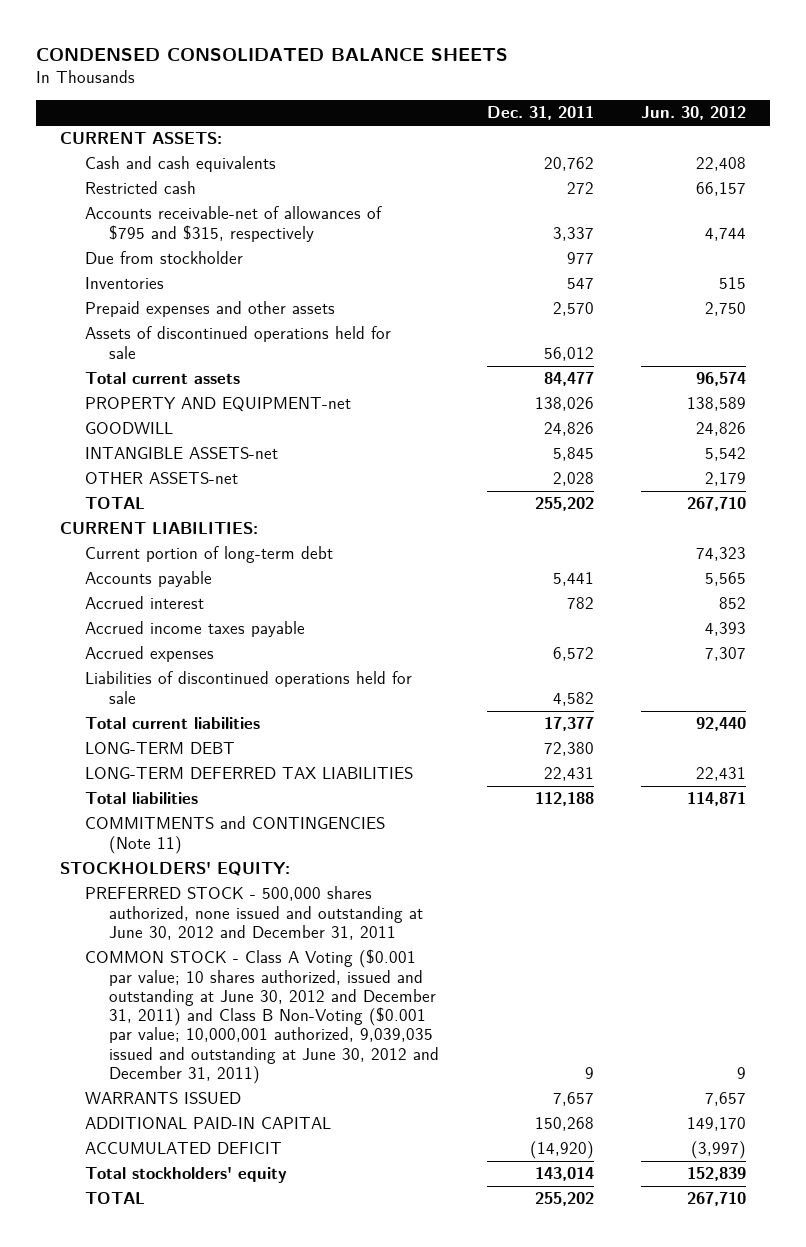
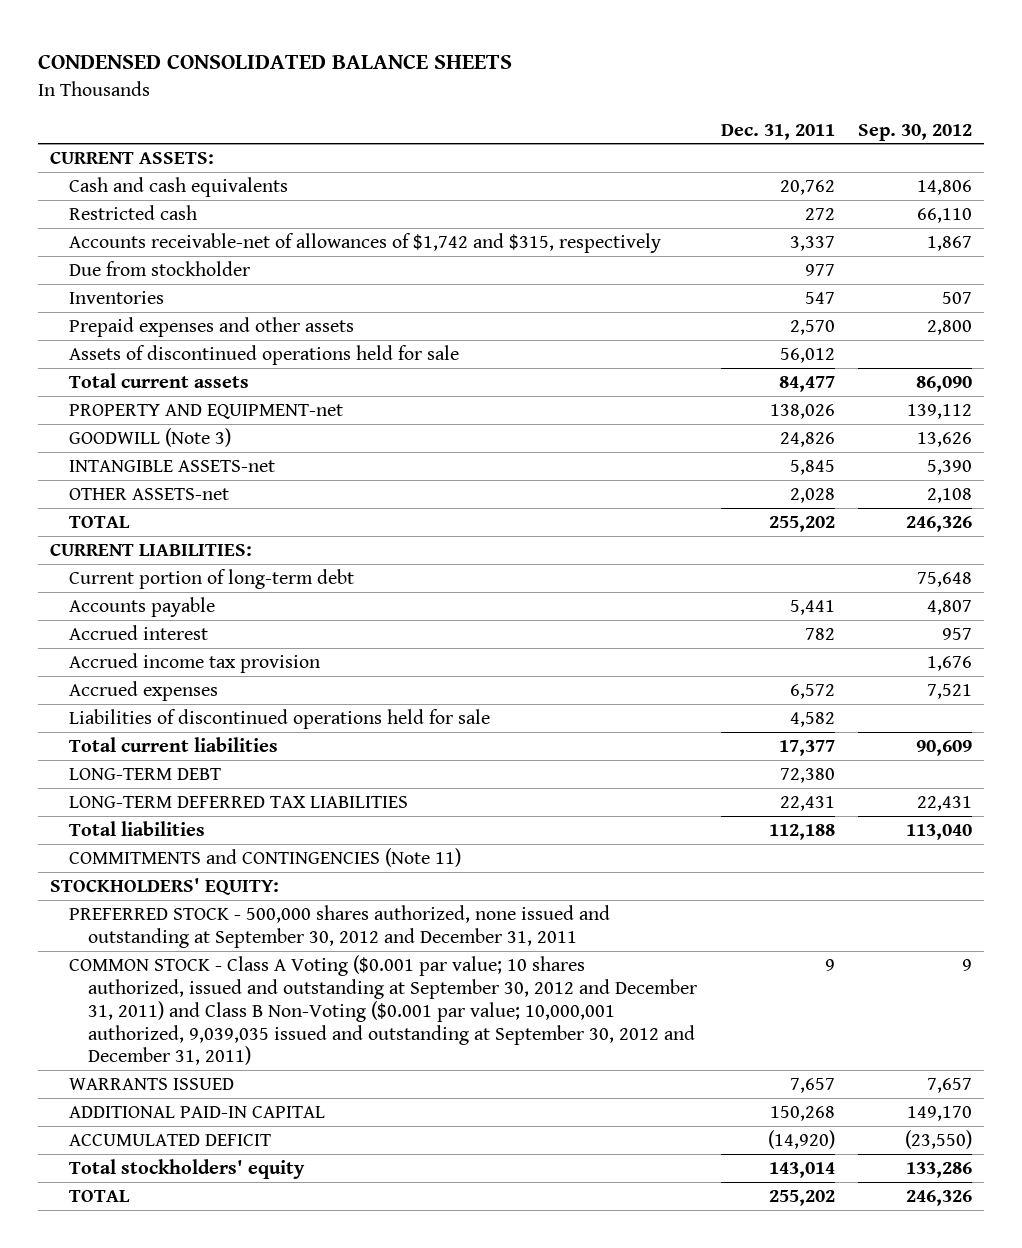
[641,106,747,121] Jun. 30, 2012 -> none
none -> [858,123,973,141] Sep. 30, 2012
[84,206,382,242] Accounts receivable-net of allowances of $795 and $315, respectively -> [69,233,662,254] Accounts receivable-net of allowances of $1,742 and $315, respectively
[84,422,173,435] GOODWILL -> [69,428,232,448] GOODWILL (Note 3)
[84,621,305,638] Accrued income taxes payable -> [69,653,321,674] Accrued income tax provision
[84,886,424,940] PREFERRED STOCK - 500,000 shares authorized, none issued and outstanding at June 30, 2012 and December 31, 2011 -> [69,905,611,948] PREFERRED STOCK - 500,000 shares authorized, none issued and outstanding at September 30, 2012 and December 31, 2011
[84,949,440,1084] COMMON STOCK - Class A Voting ($0.001 par value; 10 shares authorized, issued and outstanding at June 30, 2012 and December 31, 2011) and Class B Non-Voting ($0.001 par value; 10,000,001 authorized, 9,039,035 issued and outstanding at June 30, 2012 and December 31, 2011) -> [69,955,698,1066] COMMON STOCK - Class A Voting ($0.001 par value; 10 shares authorized, issued and outstanding at September 30, 2012 and December 31, 2011) and Class B Non-Voting ($0.001 par value; 10,000,001 authorized, 9,039,035 issued and outstanding at September 30, 2012 and December 31, 2011)

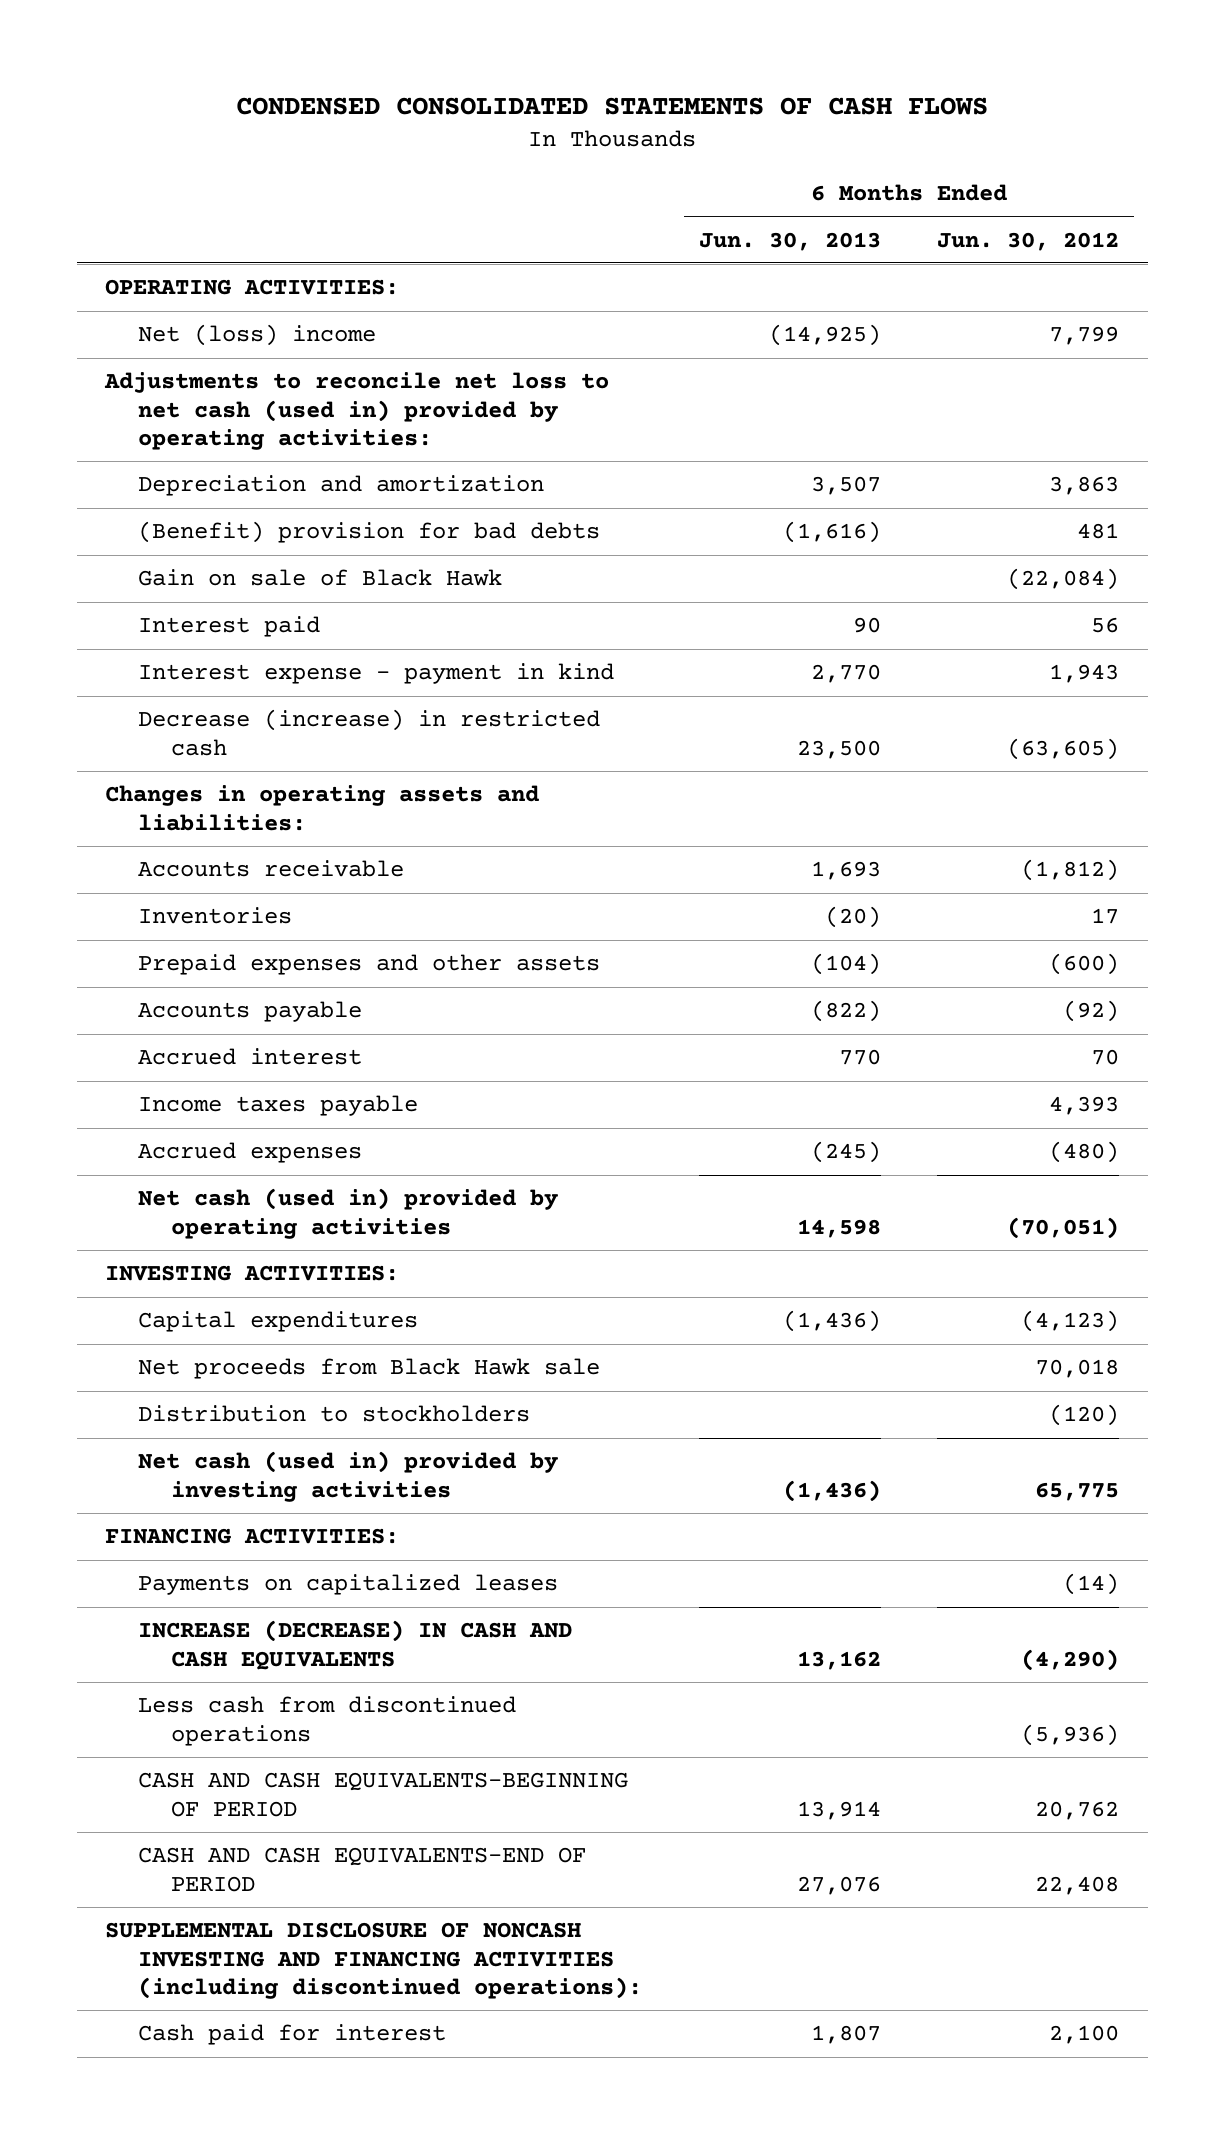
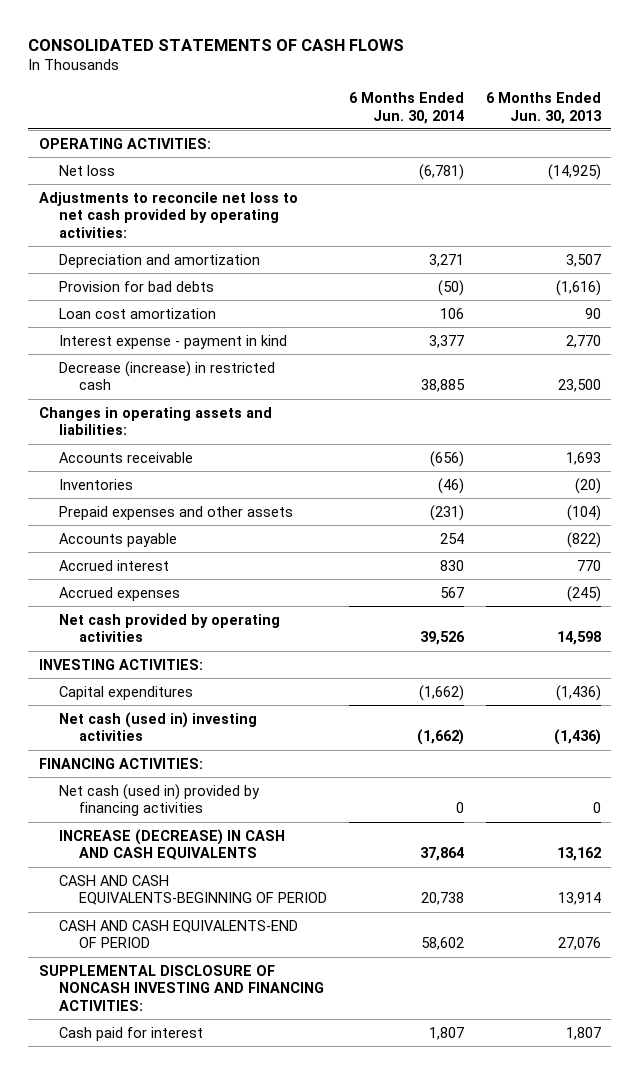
[236,96,989,115] CONDENSED CONSOLIDATED STATEMENTS OF CASH FLOWS -> [28,38,405,51] CONSOLIDATED STATEMENTS OF CASH FLOWS
[937,231,1120,251] Jun. 30, 2012 -> none
none -> [349,92,465,124] 6 Months Ended Jun. 30, 2014
[137,324,376,347] Net (loss) income -> [59,164,116,176] Net loss
[104,372,610,451] Adjustments to reconcile net loss to net cash (used in) provided by operating activities: -> [39,191,299,238] Adjustments to reconcile net loss to net cash provided by operating activities:
[137,569,502,587] Gain on sale of Black Hawk -> none
[137,521,600,544] (Benefit) provision for bad debts -> [59,280,215,292] Provision for bad debts
[137,616,320,638] Interest paid -> [59,307,217,319] Loan cost amortization
[137,1095,418,1117] Income taxes payable -> none
[137,1188,558,1239] Net cash (used in) provided by operating activities -> [59,613,281,643] Net cash provided by operating activities
[137,1358,600,1380] Net proceeds from Black Hawk sale -> none
[137,1405,530,1423] Distribution to stockholders -> none
[137,1451,558,1502] Net cash (used in) provided by investing activities -> [59,711,258,742] Net cash (used in) investing activities
[137,1574,558,1596] Payments on capitalized leases -> none
none -> [59,783,261,817] Net cash (used in) provided by financing activities
[137,1696,516,1746] Less cash from discontinued operations -> none
[105,1922,642,2000] SUPPLEMENTAL DISCLOSURE OF NONCASH INVESTING AND FINANCING ACTIVITIES (including discontinued operations): -> [39,964,325,1011] SUPPLEMENTAL DISCLOSURE OF NONCASH INVESTING AND FINANCING ACTIVITIES:

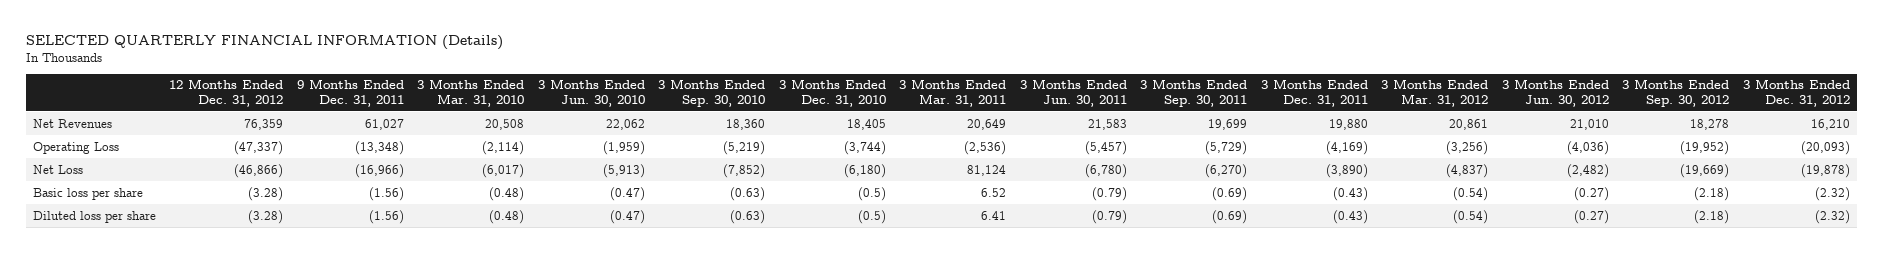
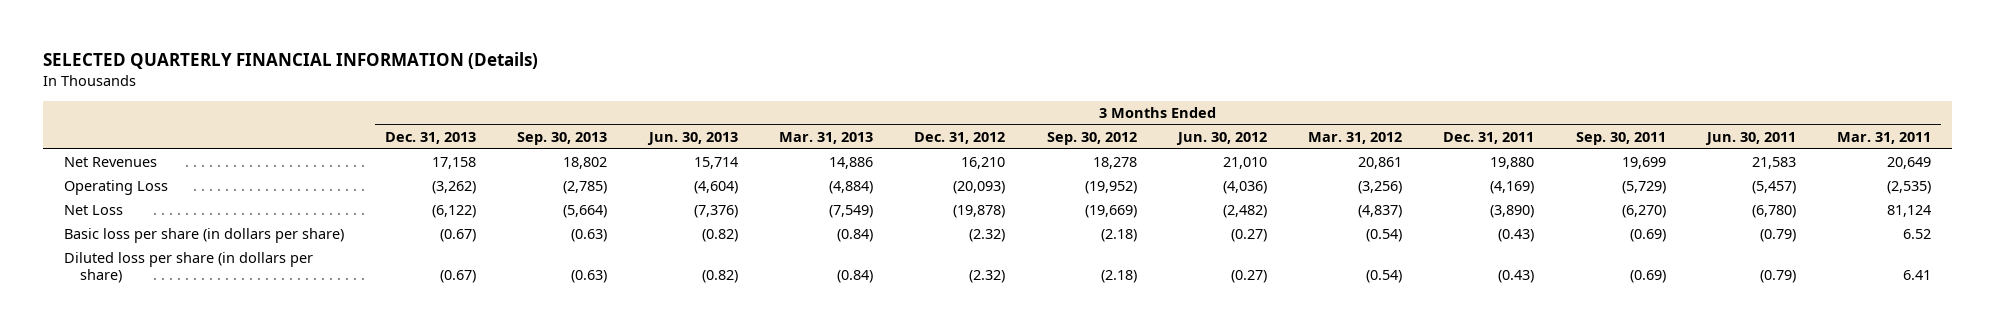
[169,79,284,107] 12 Months Ended Dec. 31, 2012 -> none
[296,79,404,107] 9 Months Ended Dec. 31, 2011 -> none
[417,79,525,107] 3 Months Ended Mar. 31, 2010 -> none
[537,79,645,107] 3 Months Ended Jun. 30, 2010 -> none
[658,79,766,107] 3 Months Ended Sep. 30, 2010 -> none
[778,79,886,107] 3 Months Ended Dec. 31, 2010 -> none
none -> [385,131,477,144] Dec. 31, 2013
none -> [517,131,608,145] Sep. 30, 2013
none -> [646,131,738,145] Jun. 30, 2013
none -> [779,131,874,144] Mar. 31, 2013
[964,140,1007,155] (2,536) -> [1887,181,1932,195] (2,535)
[32,187,143,200] Basic loss per share -> [63,228,344,244] Basic loss per share (in dollars per share)
[32,210,156,223] Diluted loss per share -> [63,252,313,284] Diluted loss per share (in dollars per share)

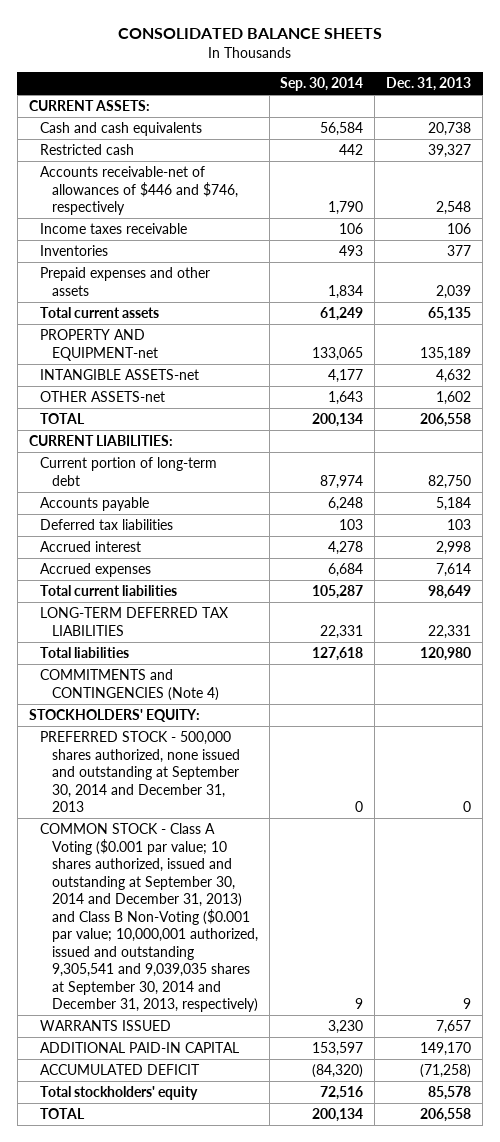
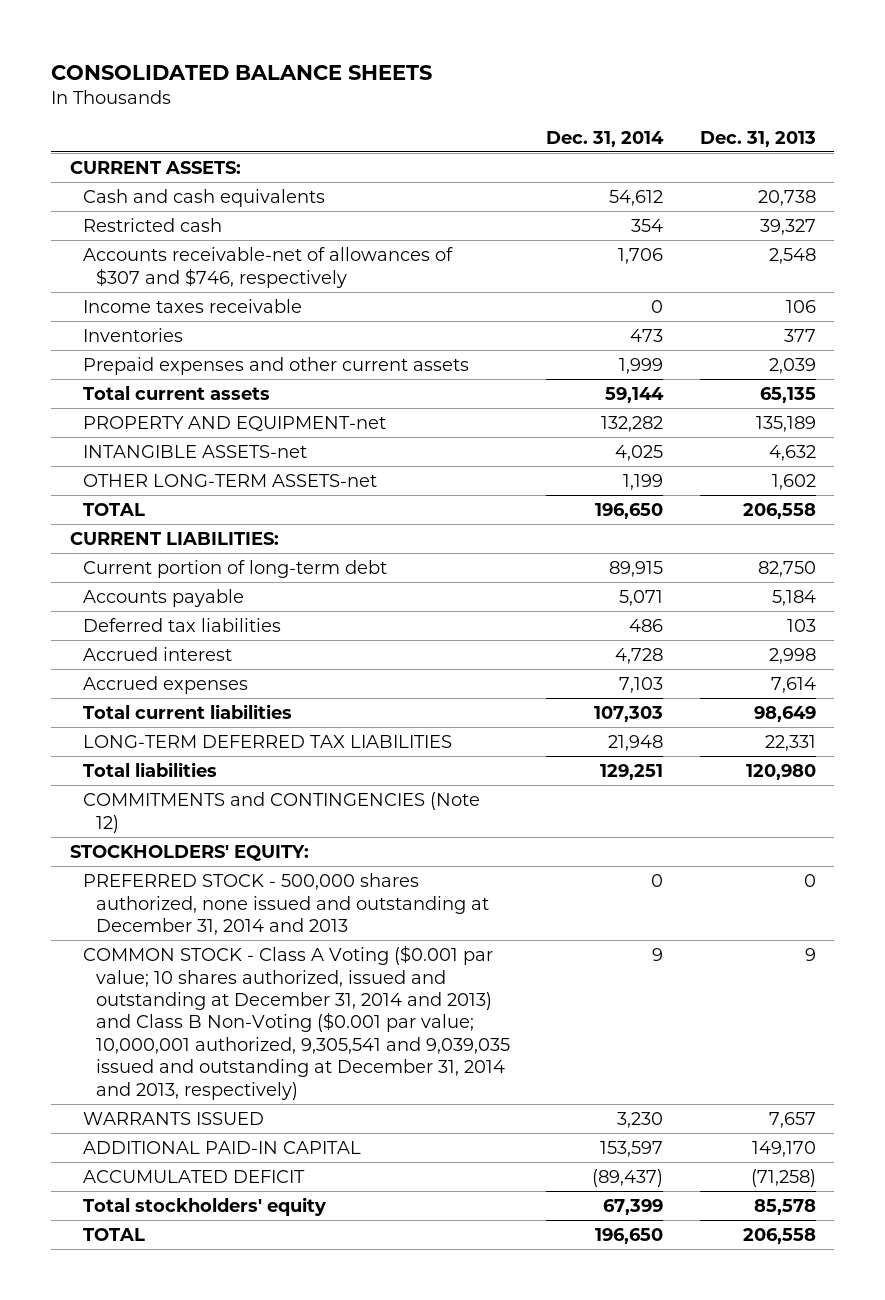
[280,76,364,91] Sep. 30, 2014 -> none
none -> [546,130,665,147] Dec. 31, 2014
[40,166,238,216] Accounts receivable-net of allowances of $446 and $746, respectively -> [82,247,453,288] Accounts receivable-net of allowances of $307 and $746, respectively
[40,267,211,296] Prepaid expenses and other assets -> [82,357,469,376] Prepaid expenses and other current assets
[40,391,166,403] OTHER ASSETS-net -> [82,474,377,488] OTHER LONG-TERM ASSETS-net
[40,669,219,701] COMMITMENTS and CONTINGENCIES (Note 4) -> [82,792,480,833] COMMITMENTS and CONTINGENCIES (Note 12)
[40,731,240,813] PREFERRED STOCK - 500,000 shares authorized, none issued and outstanding at September 30, 2014 and December 31, 2013 -> [82,873,489,936] PREFERRED STOCK - 500,000 shares authorized, none issued and outstanding at December 31, 2014 and 2013
[40,823,258,1012] COMMON STOCK - Class A Voting ($0.001 par value; 10 shares authorized, issued and outstanding at September 30, 2014 and December 31, 2013) and Class B Non-Voting ($0.001 par value; 10,000,001 authorized, issued and outstanding 9,305,541 and 9,039,035 shares at September 30, 2014 and December 31, 2013, respectively) -> [82,945,510,1100] COMMON STOCK - Class A Voting ($0.001 par value; 10 shares authorized, issued and outstanding at December 31, 2014 and 2013) and Class B Non-Voting ($0.001 par value; 10,000,001 authorized, 9,305,541 and 9,039,035 issued and outstanding at December 31, 2014 and 2013, respectively)

